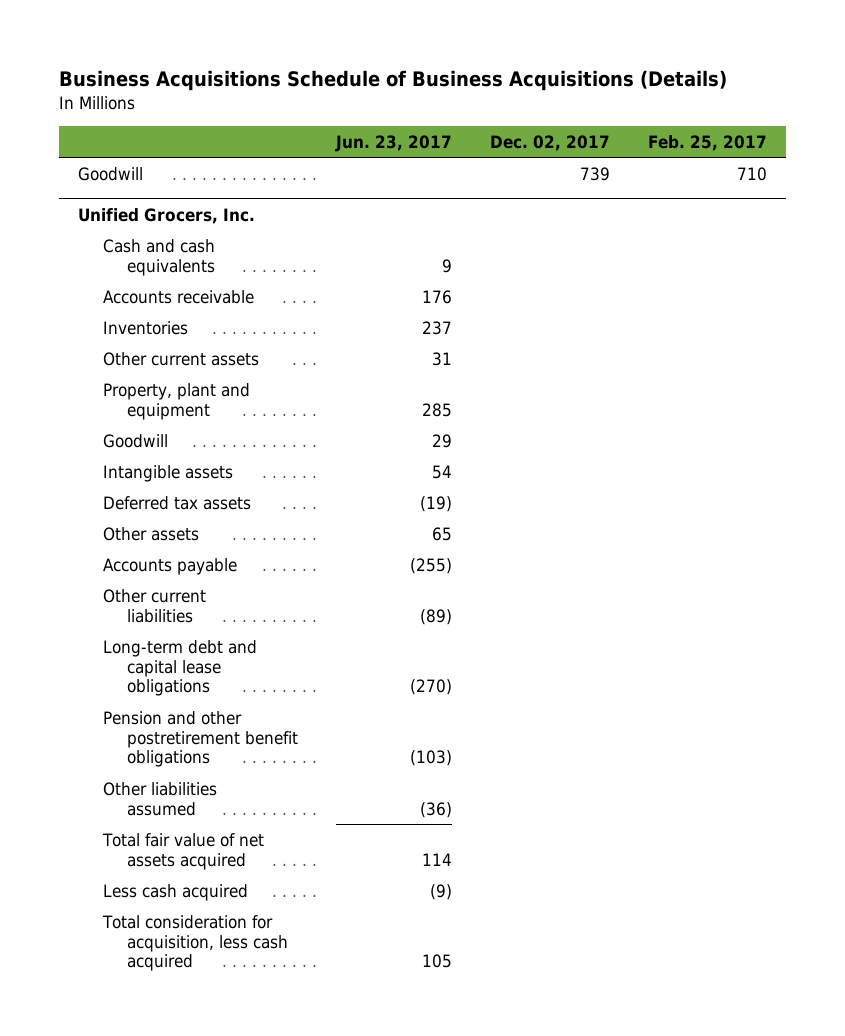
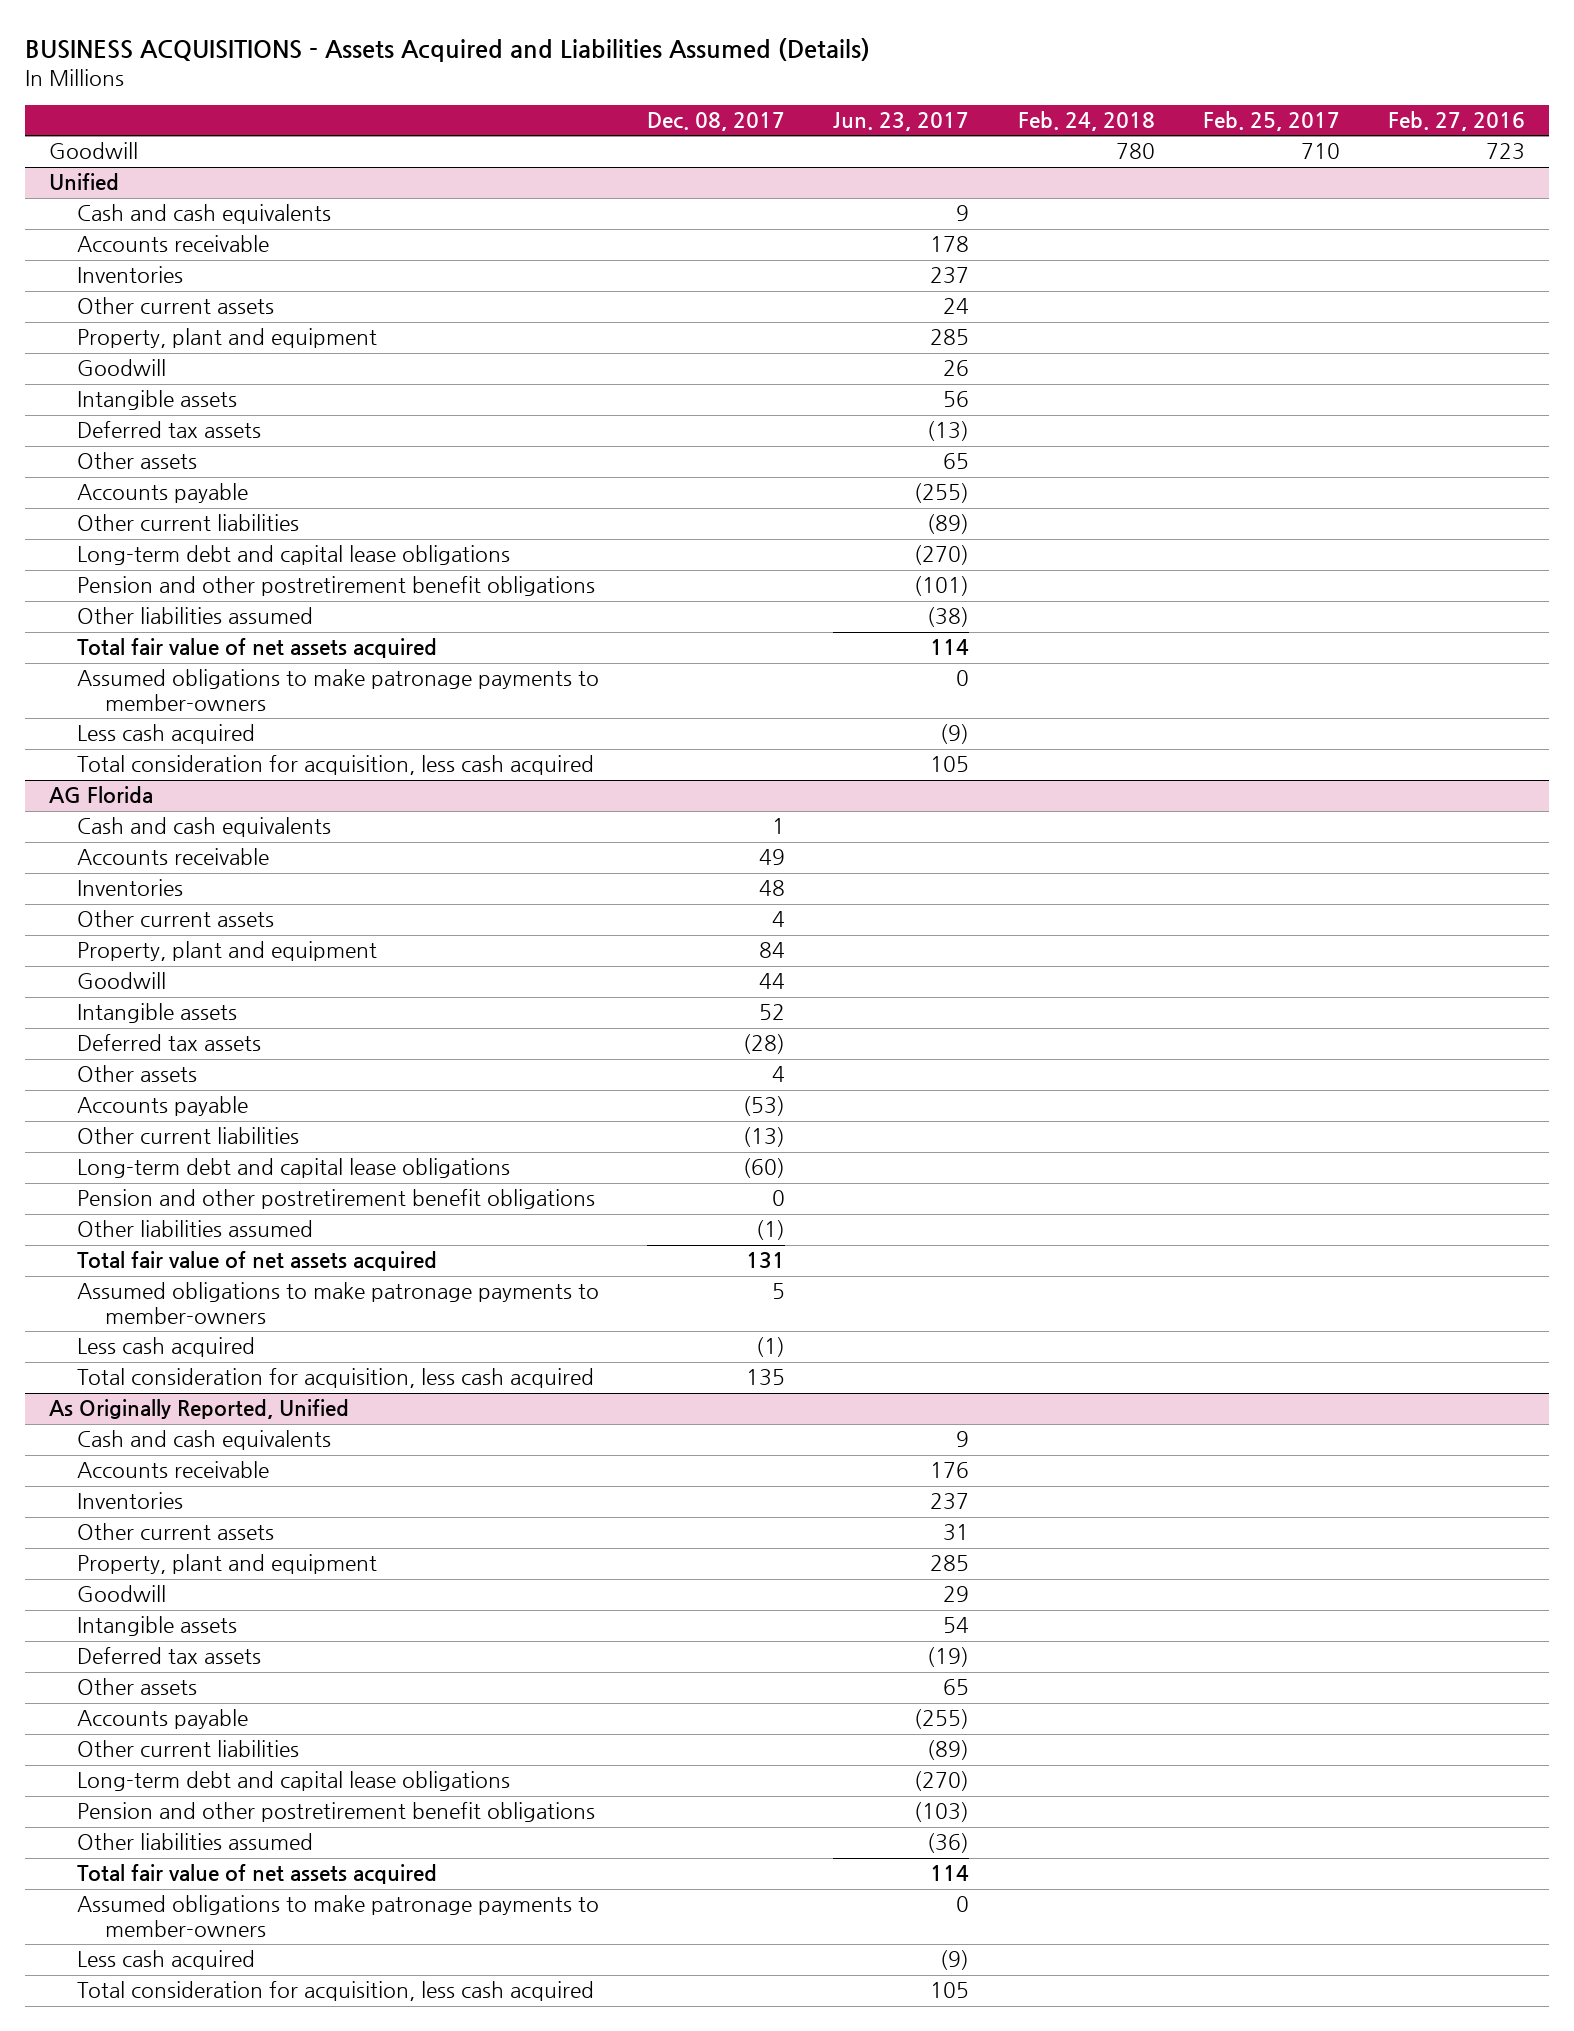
[59,69,728,91] Business Acquisitions Schedule of Business Acquisitions (Details) -> [25,38,871,63] BUSINESS ACQUISITIONS - Assets Acquired and Liabilities Assumed (Details)
[490,134,611,151] Dec. 02, 2017 -> none
none -> [647,112,786,132] Dec. 08, 2017
none -> [1017,111,1155,132] Feb. 24, 2018
none -> [1387,111,1525,132] Feb. 27, 2016
[78,207,256,224] Unified Grocers, Inc. -> [49,173,120,191] Unified
none -> [77,235,270,253] Accounts receivable
none -> [77,266,184,284] Inventories
none -> [77,297,275,315] Other current assets
none -> [77,328,378,349] Property, plant and equipment
none -> [77,359,167,377] Goodwill
none -> [77,390,238,411] Intangible assets
none -> [77,421,262,439] Deferred tax assets
none -> [77,452,198,470] Other assets
none -> [77,483,249,504] Accounts payable
none -> [77,514,300,532] Other current liabilities
none -> [77,545,511,566] Long-term debt and capital lease obligations
none -> [77,576,596,597] Pension and other postretirement benefit obligations
none -> [77,607,314,625] Other liabilities assumed
none -> [77,638,438,659] Total fair value of net assets acquired
none -> [77,669,600,712] Assumed obligations to make patronage payments to member-owners
none -> [77,724,256,745] Less cash acquired
none -> [77,755,595,776] Total consideration for acquisition, less cash acquired
none -> [49,786,154,804] AG Florida
none -> [77,817,332,838] Cash and cash equivalents
none -> [77,848,270,866] Accounts receivable
none -> [77,879,184,897] Inventories
none -> [77,910,275,928] Other current assets
none -> [77,941,378,962] Property, plant and equipment
none -> [77,972,167,990] Goodwill
none -> [77,1003,238,1024] Intangible assets
none -> [77,1034,262,1052] Deferred tax assets
none -> [77,1065,198,1083] Other assets
none -> [77,1096,249,1117] Accounts payable
none -> [77,1127,300,1145] Other current liabilities
none -> [77,1158,511,1179] Long-term debt and capital lease obligations
none -> [77,1189,596,1210] Pension and other postretirement benefit obligations
none -> [77,1220,314,1238] Other liabilities assumed
none -> [77,1251,438,1272] Total fair value of net assets acquired
none -> [77,1282,600,1325] Assumed obligations to make patronage payments to member-owners
none -> [77,1337,256,1358] Less cash acquired
none -> [77,1368,595,1389] Total consideration for acquisition, less cash acquired
none -> [49,1399,350,1420] As Originally Reported, Unified
none -> [77,1430,332,1451] Cash and cash equivalents
none -> [77,1895,600,1938] Assumed obligations to make patronage payments to member-owners

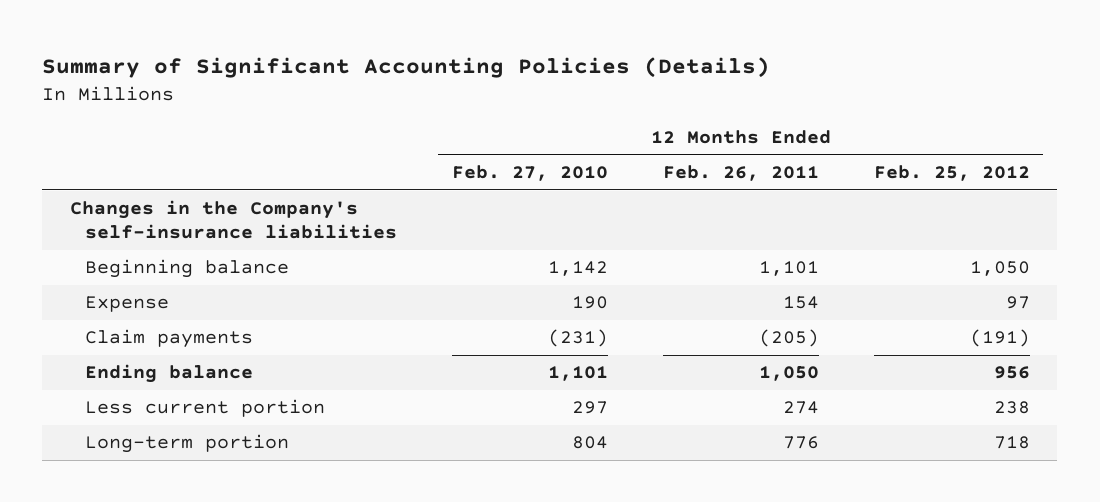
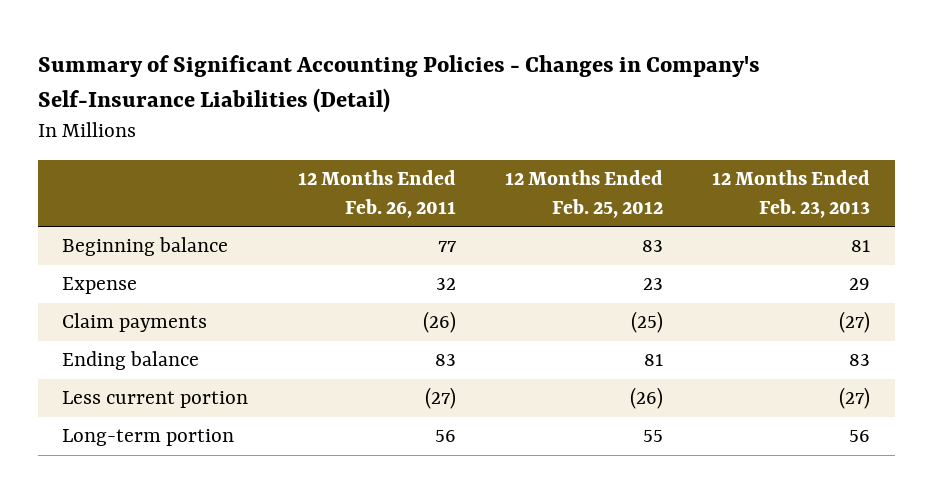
[42,57,771,79] Summary of Significant Accounting Policies (Details) -> [37,55,760,114] Summary of Significant Accounting Policies - Changes in Company's Self-Insurance Liabilities (Detail)
[452,165,609,182] Feb. 27, 2010 -> none
none -> [712,170,871,218] 12 Months Ended Feb. 23, 2013
[69,200,398,240] Changes in the Company's self-insurance liabilities -> none
[758,261,819,277] 1,101 -> [437,241,456,253] 77
[969,261,1030,277] 1,050 -> [642,240,664,253] 83
[782,296,819,310] 154 -> [435,278,456,291] 32
[1005,296,1030,310] 97 -> [643,278,664,291] 23
[758,329,819,348] (205) -> [422,311,456,334] (26)
[969,329,1030,348] (191) -> [631,311,664,334] (25)
[758,366,819,382] 1,050 -> [434,354,456,367] 83
[993,366,1030,380] 956 -> [644,354,664,367] 81
[782,401,819,415] 274 -> [424,387,456,410] (27)
[993,401,1030,415] 238 -> [630,387,664,410] (26)
[782,436,819,450] 776 -> [434,430,456,443] 56
[993,436,1030,450] 718 -> [643,430,664,443] 55

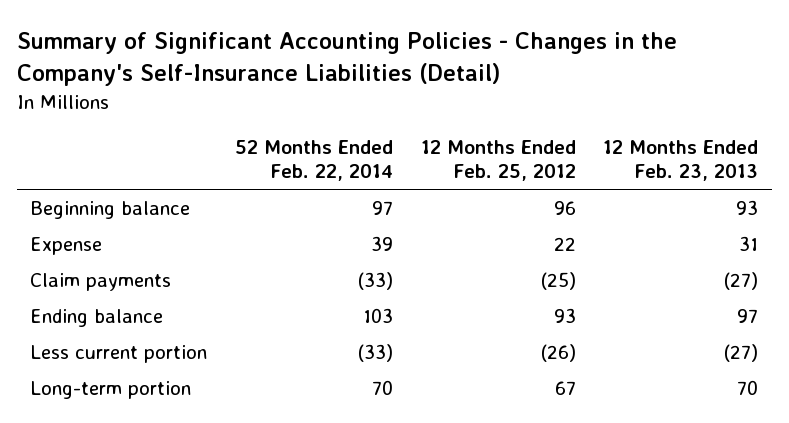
[37,55,760,114] Summary of Significant Accounting Policies - Changes in Company's Self-Insurance Liabilities (Detail) -> [16,31,677,86] Summary of Significant Accounting Policies - Changes in the Company's Self-Insurance Liabilities (Detail)
[297,170,456,218] 12 Months Ended Feb. 26, 2011 -> none
none -> [235,140,394,182] 52 Months Ended Feb. 22, 2014
[642,240,664,253] 83 -> [553,201,576,216] 96
[851,240,871,253] 81 -> [736,200,759,216] 93
[643,278,664,291] 23 -> [553,237,576,252] 22
[849,278,871,291] 29 -> [739,236,759,252] 31
[644,354,664,367] 81 -> [553,308,576,324] 93
[849,354,871,367] 83 -> [737,309,759,324] 97
[643,430,664,443] 55 -> [554,381,576,396] 67
[849,430,871,443] 56 -> [737,380,759,396] 70

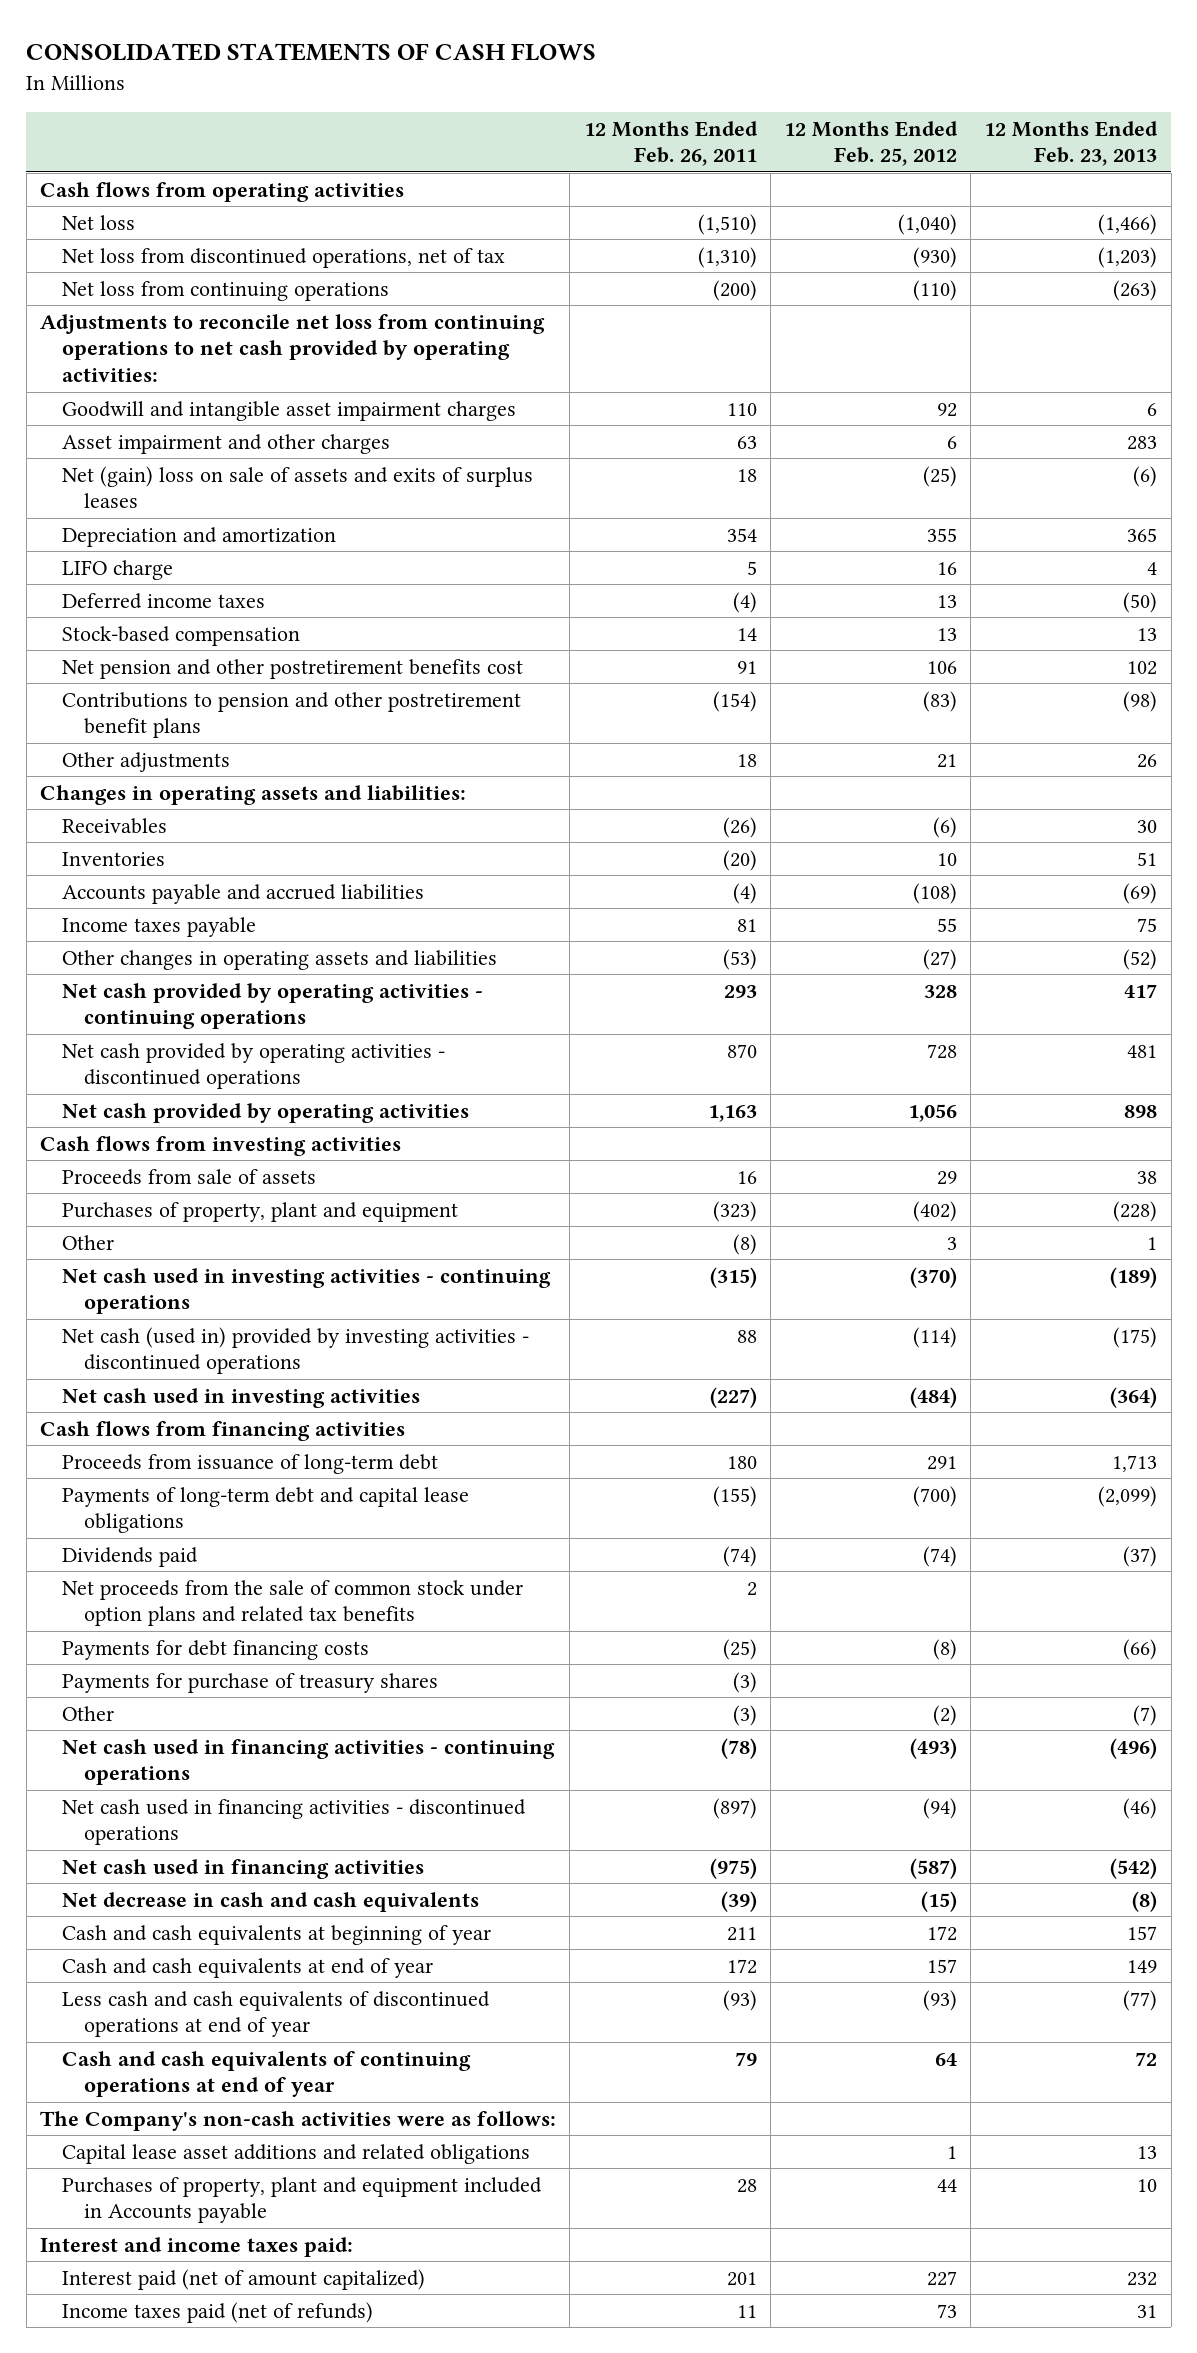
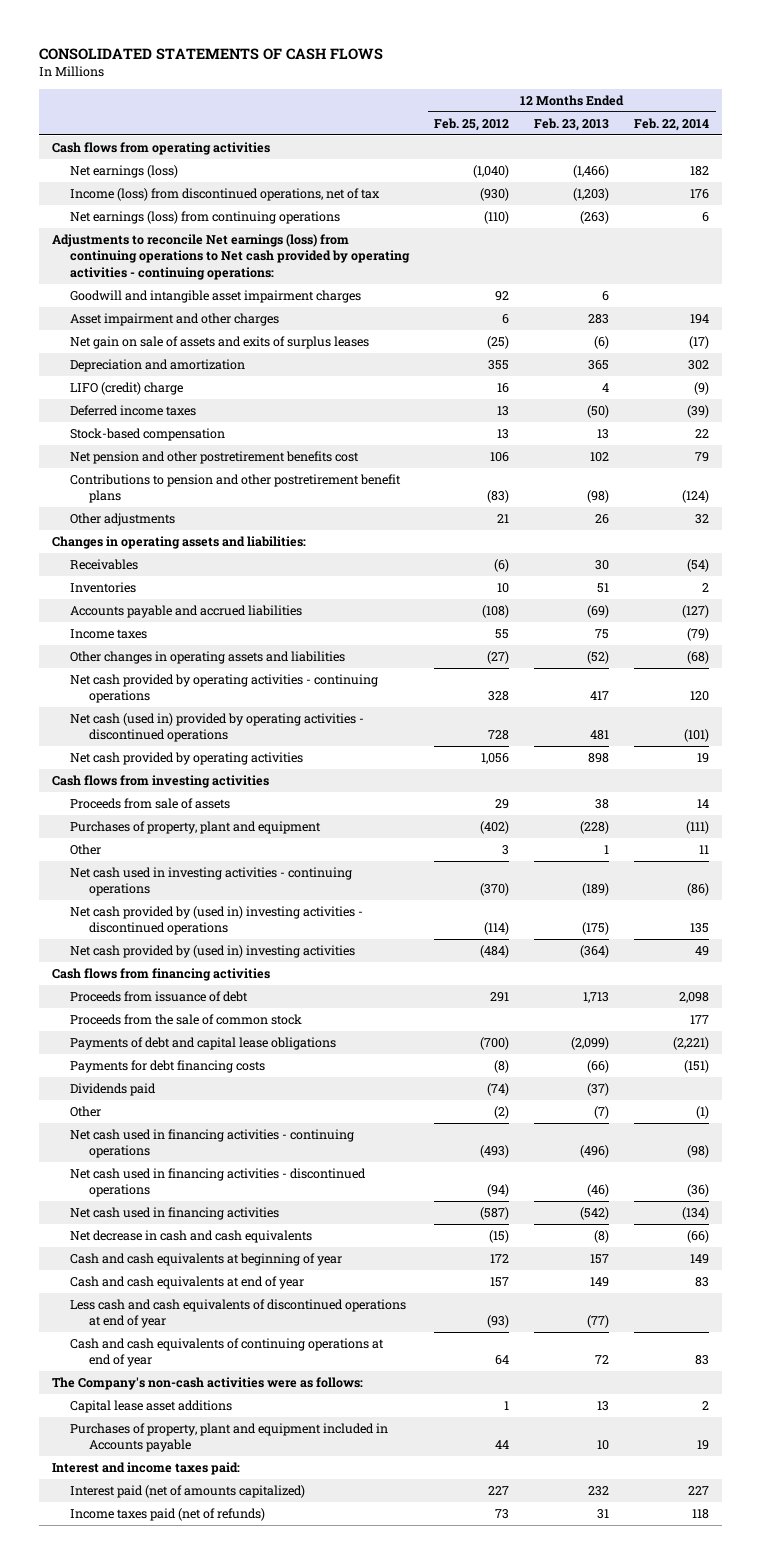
[583,120,758,167] 12 Months Ended Feb. 26, 2011 -> none
none -> [634,117,710,131] Feb. 22, 2014
[61,214,135,230] Net loss -> [70,165,179,179] Net earnings (loss)
[61,247,505,268] Net loss from discontinued operations, net of tax -> [70,188,381,202] Income (loss) from discontinued operations, net of tax
[61,280,389,301] Net loss from continuing operations -> [70,211,341,225] Net earnings (loss) from continuing operations
[40,313,546,383] Adjustments to reconcile net loss from continuing operations to net cash provided by operating activities: -> [51,234,411,280] Adjustments to reconcile Net earnings (loss) from continuing operations to Net cash provided by operating activities - continuing operations:
[61,465,533,509] Net (gain) loss on sale of assets and exits of surplus leases -> [70,336,370,350] Net gain on sale of assets and exits of surplus leases
[61,559,173,580] LIFO charge -> [70,382,184,396] LIFO (credit) charge
[61,916,256,937] Income taxes payable -> [70,629,148,640] Income taxes
[61,1042,445,1090] Net cash provided by operating activities - discontinued operations -> [70,713,365,743] Net cash (used in) provided by operating activities - discontinued operations
[61,1326,529,1375] Net cash (used in) provided by investing activities - discontinued operations -> [70,906,364,936] Net cash provided by (used in) investing activities - discontinued operations
[61,1387,420,1408] Net cash used in investing activities -> [70,945,356,959] Net cash provided by (used in) investing activities
[61,1579,523,1627] Net proceeds from the sale of common stock under option plans and related tax benefits -> none
[61,1453,438,1474] Proceeds from issuance of long-term debt -> [70,991,249,1003] Proceeds from issuance of debt
none -> [70,1014,303,1026] Proceeds from the sale of common stock
[61,1486,469,1534] Payments of long-term debt and capital lease obligations -> [70,1037,337,1051] Payments of debt and capital lease obligations
[61,1672,438,1693] Payments for purchase of treasury shares -> none
[61,1546,198,1567] Dividends paid -> [70,1083,157,1097] Dividends paid
[61,2143,530,2164] Capital lease asset additions and related obligations -> [70,1400,233,1414] Capital lease asset additions
[61,2268,425,2290] Interest paid (net of amount capitalized) -> [70,1485,306,1499] Interest paid (net of amounts capitalized)

